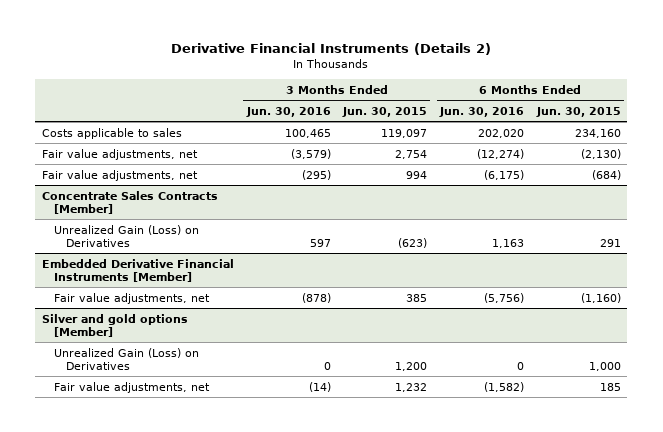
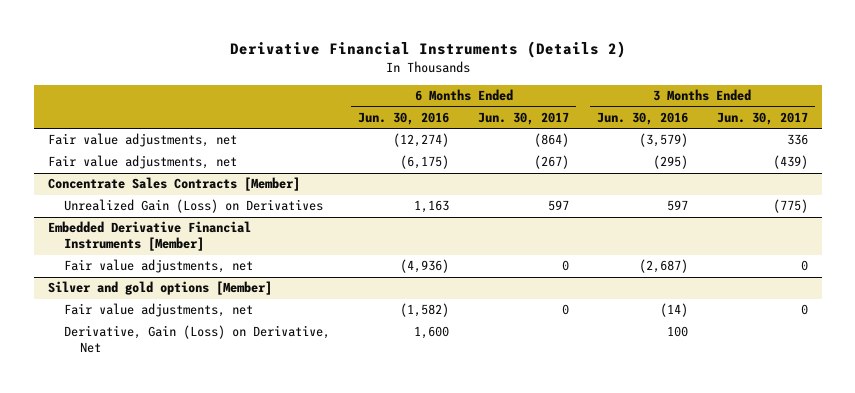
[342,106,428,117] Jun. 30, 2015 -> none
[535,106,621,117] Jun. 30, 2015 -> none
none -> [477,111,569,125] Jun. 30, 2017
none -> [716,111,808,125] Jun. 30, 2017
[41,127,182,139] Costs applicable to sales -> none
[301,292,331,303] (878) -> [639,259,689,274] (2,687)
[484,292,525,303] (5,756) -> [400,259,450,274] (4,936)
[53,347,199,370] Unrealized Gain (Loss) on Derivatives -> none
none -> [63,325,330,354] Derivative, Gain (Loss) on Derivative, Net

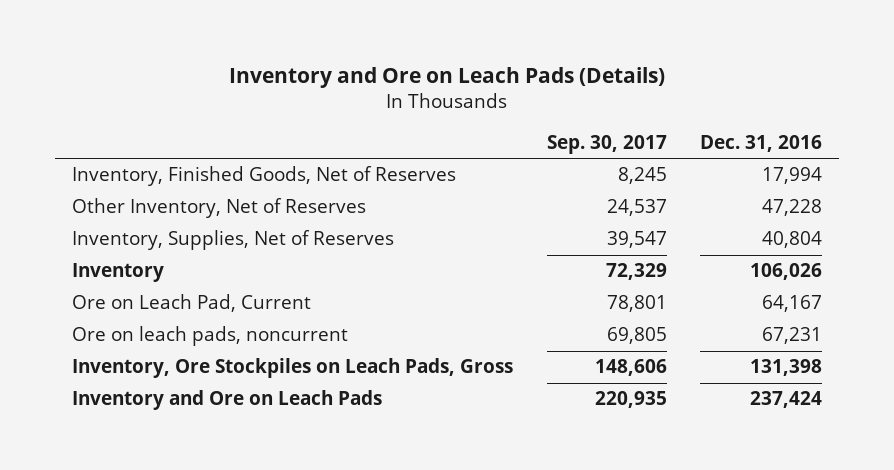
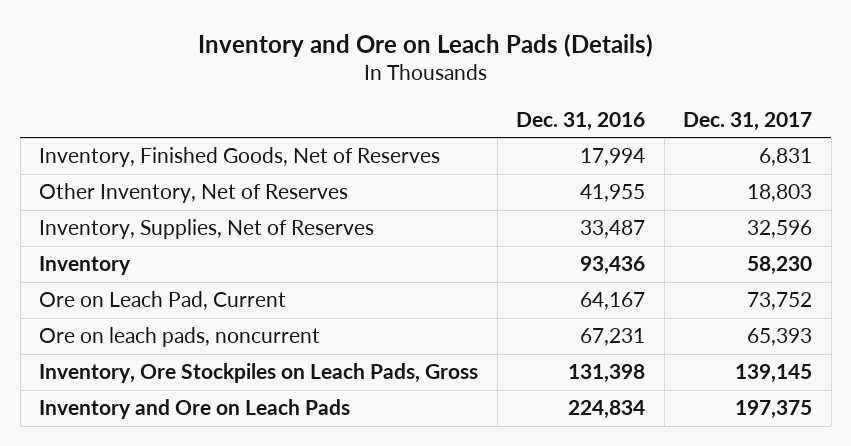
[546,134,667,154] Sep. 30, 2017 -> none
none -> [683,111,813,131] Dec. 31, 2017
[762,199,823,217] 47,228 -> [580,184,646,203] 41,955
[762,231,823,249] 40,804 -> [580,220,646,239] 33,487
[750,263,823,281] 106,026 -> [580,256,646,276] 93,436
[750,391,823,409] 237,424 -> [568,400,646,420] 224,834

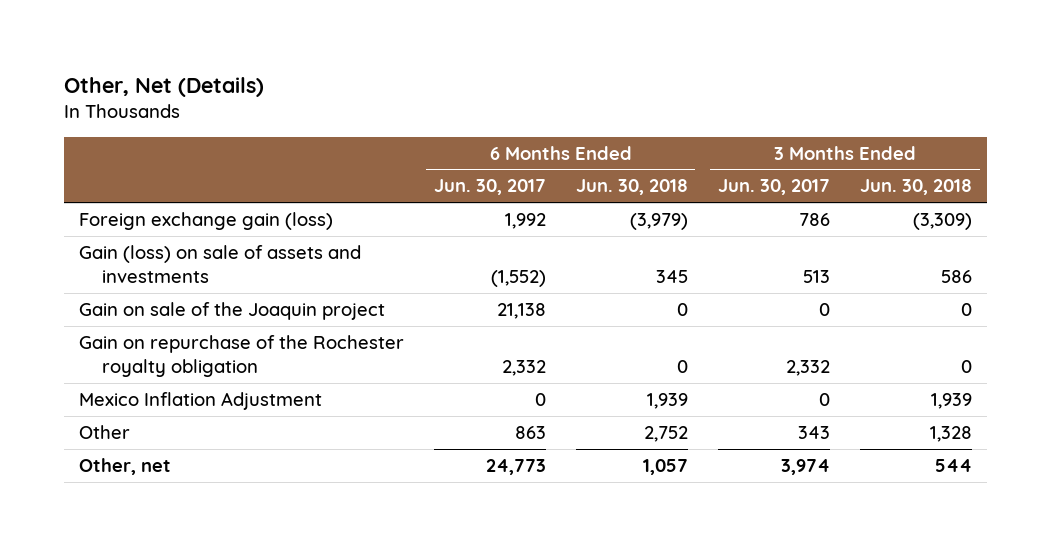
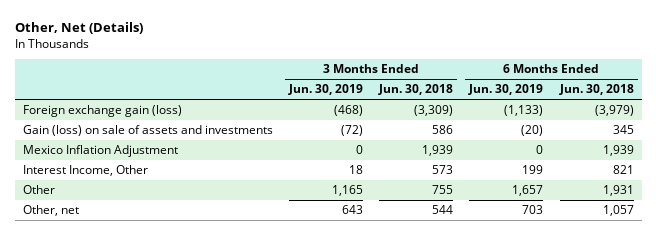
[433,179,546,196] Jun. 30, 2017 -> none
[717,179,830,196] Jun. 30, 2017 -> none
none -> [287,84,363,96] Jun. 30, 2019
none -> [468,84,544,96] Jun. 30, 2019
[78,301,385,320] Gain on sale of the Joaquin project -> none
[78,334,404,377] Gain on repurchase of the Rochester royalty obligation -> none
none -> [22,165,148,177] Interest Income, Other
[643,425,688,442] 2,752 -> [602,185,634,197] 1,931
[930,425,973,442] 1,328 -> [432,185,454,195] 755

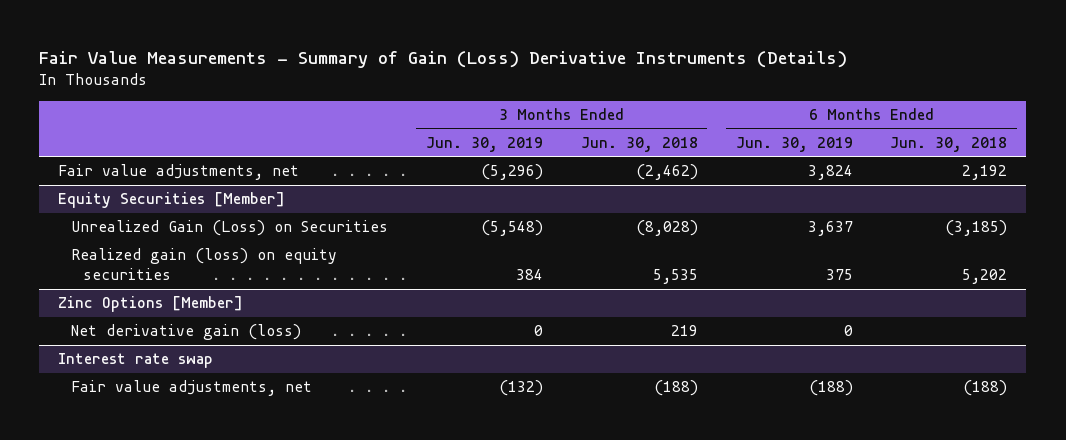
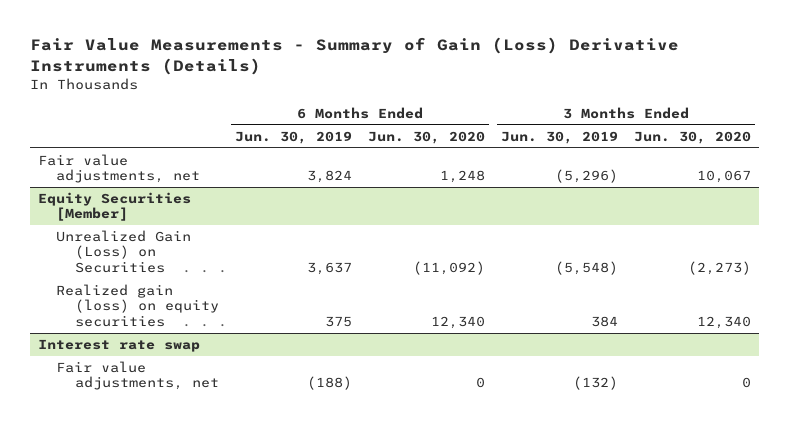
[580,137,698,153] Jun. 30, 2018 -> none
[890,137,1008,153] Jun. 30, 2018 -> none
none -> [367,130,485,144] Jun. 30, 2020
none -> [634,130,752,144] Jun. 30, 2020
[58,296,244,313] Zinc Options [Member] -> none
[70,324,301,341] Net derivative gain (loss) -> none

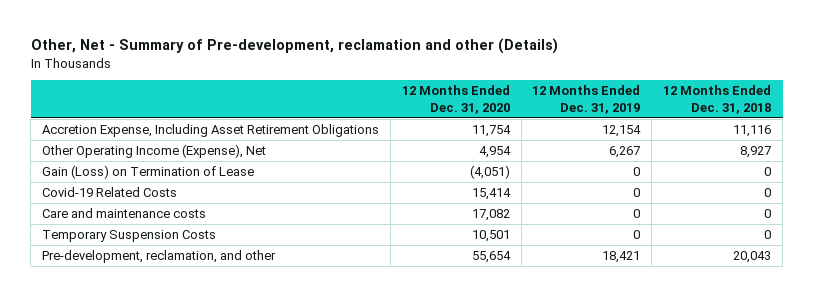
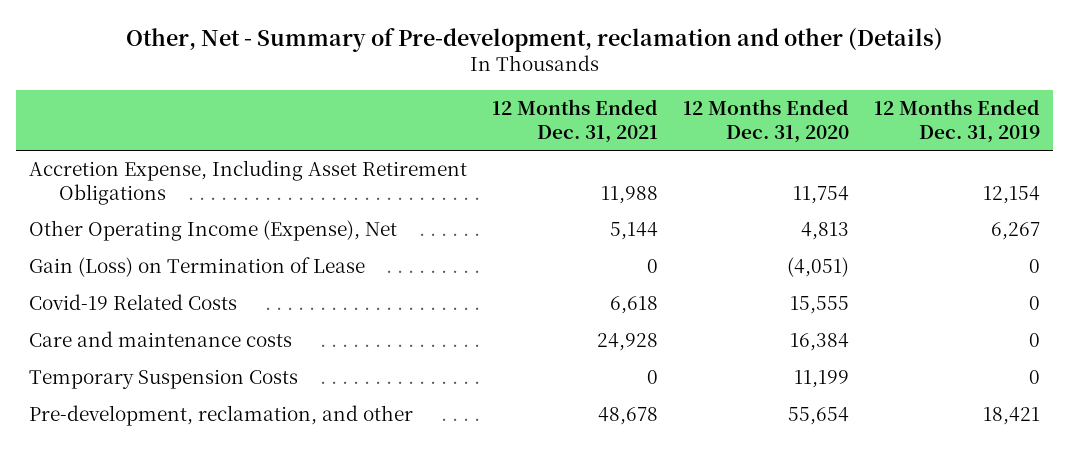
[663,85,772,114] 12 Months Ended Dec. 31, 2018 -> none
none -> [492,99,659,143] 12 Months Ended Dec. 31, 2021
[478,146,511,159] 4,954 -> [801,222,850,241] 4,813
[471,188,511,201] 15,414 -> [790,296,850,315] 15,555
[471,209,510,222] 17,082 -> [790,333,850,352] 16,384
[471,230,510,243] 10,501 -> [794,370,850,389] 11,199

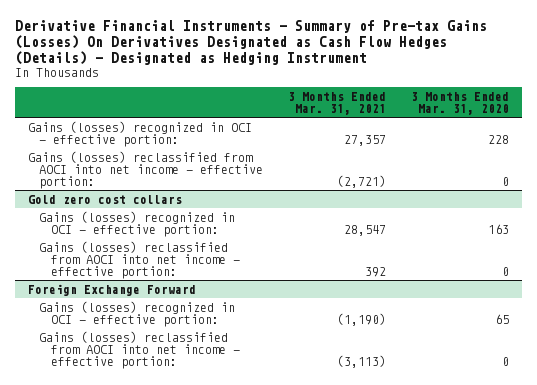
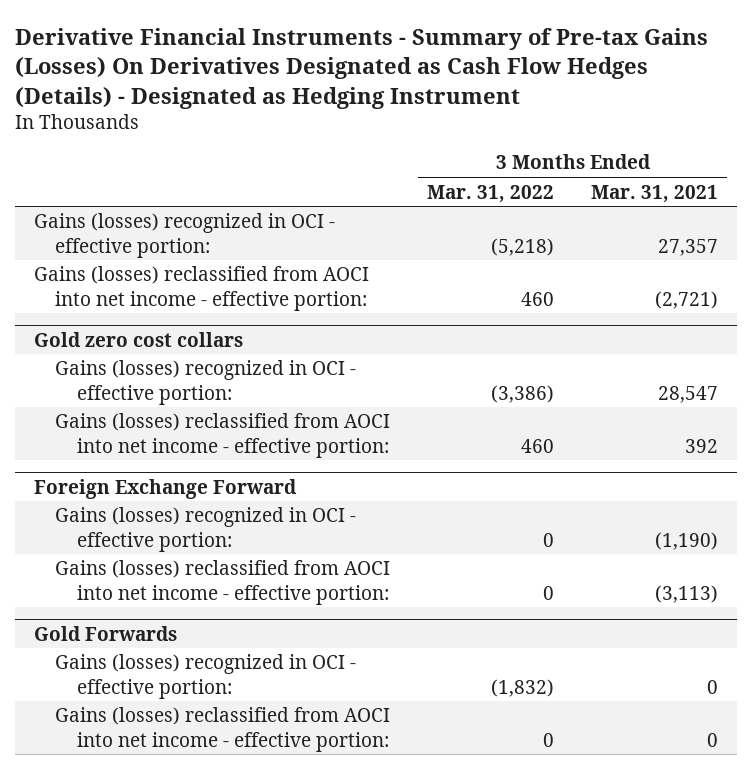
[411,91,510,115] 3 Months Ended Mar. 31, 2020 -> none
none -> [427,184,555,203] Mar. 31, 2022
none -> [33,625,177,641] Gold Forwards
none -> [55,654,357,699] Gains (losses) recognized in OCI - effective portion:
none -> [55,707,391,752] Gains (losses) reclassified from AOCI into net income - effective portion:

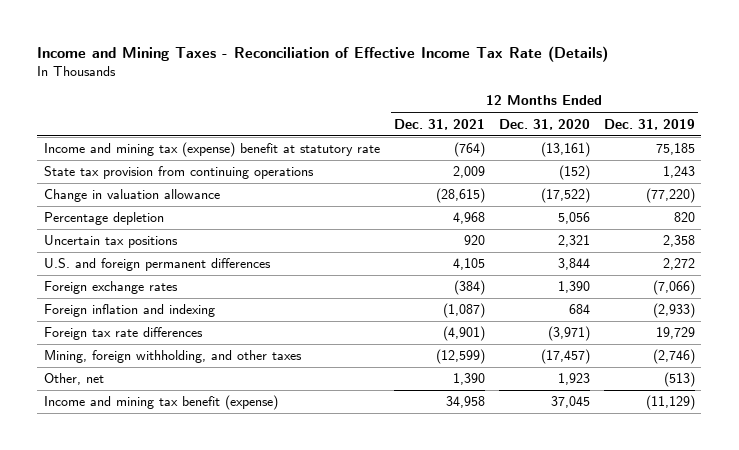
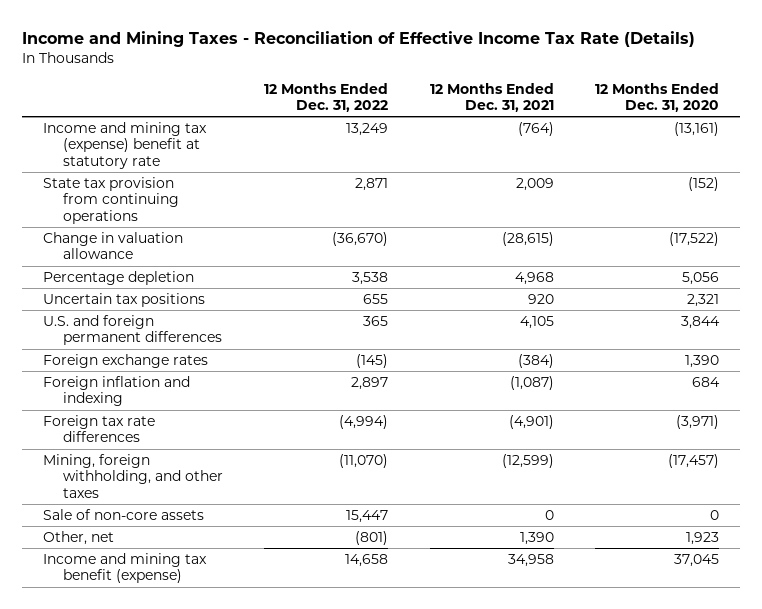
[603,118,695,130] Dec. 31, 2019 -> none
none -> [264,82,389,112] 12 Months Ended Dec. 31, 2022
none -> [43,509,205,521] Sale of non-core assets

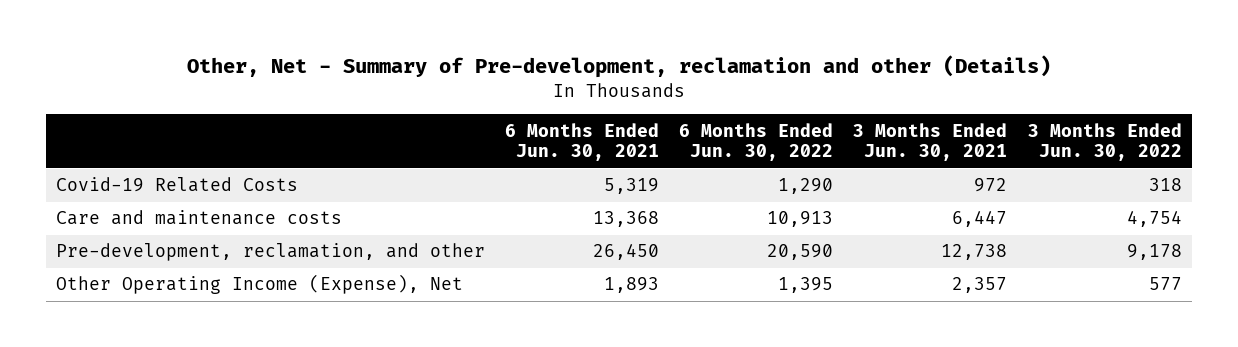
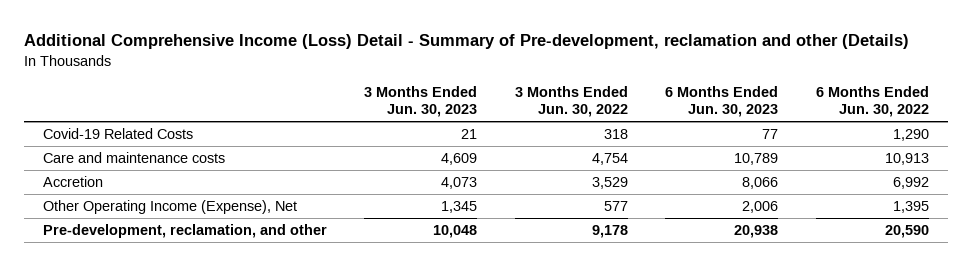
[186,55,1051,79] Other, Net - Summary of Pre-development, reclamation and other (Details) -> [24,34,910,50] Additional Comprehensive Income (Loss) Detail - Summary of Pre-development, reclamation and other (Details)
[505,122,660,162] 6 Months Ended Jun. 30, 2021 -> none
[853,122,1008,162] 3 Months Ended Jun. 30, 2021 -> none
none -> [364,85,478,118] 3 Months Ended Jun. 30, 2023
none -> [665,85,779,118] 6 Months Ended Jun. 30, 2023
none -> [42,175,103,187] Accretion
[56,243,486,262] Pre-development, reclamation, and other -> [42,223,327,238] Pre-development, reclamation, and other

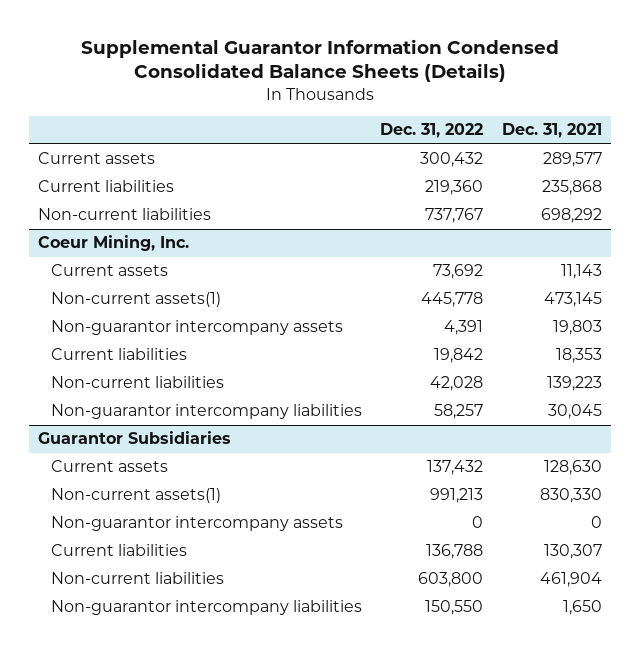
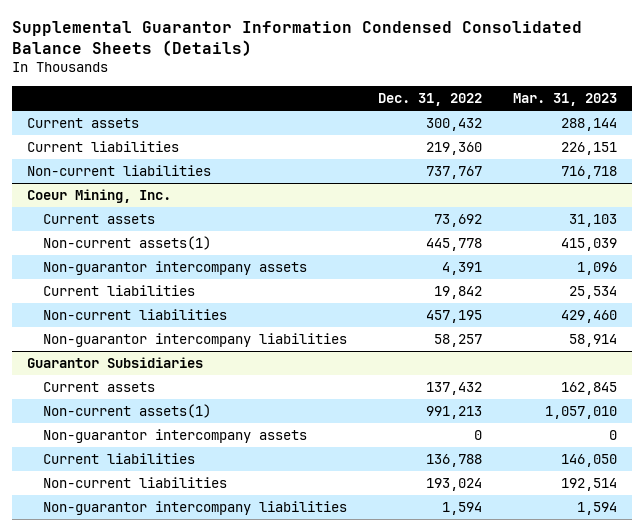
[501,123,602,139] Dec. 31, 2021 -> none
none -> [513,92,618,106] Mar. 31, 2023
[430,376,484,392] 42,028 -> [426,310,483,324] 457,195
[418,572,484,588] 603,800 -> [426,478,483,492] 193,024
[425,600,484,616] 150,550 -> [442,502,483,516] 1,594

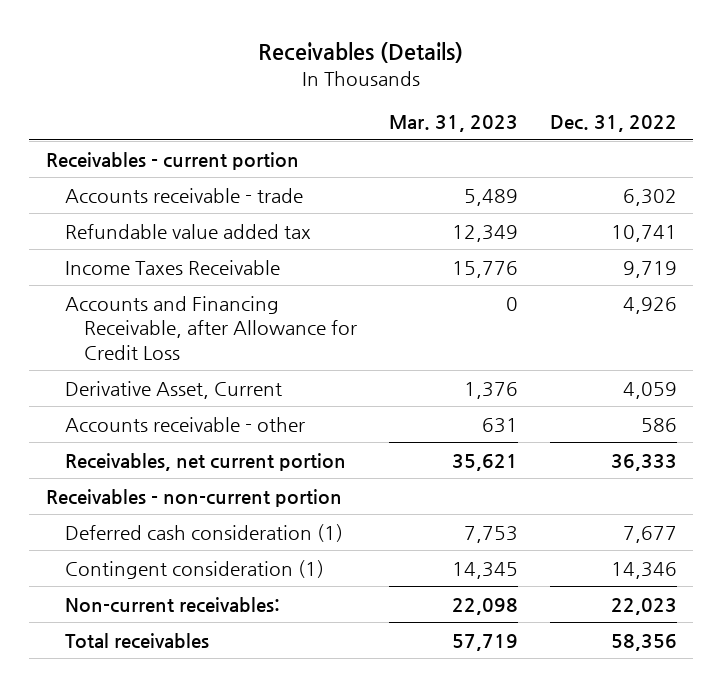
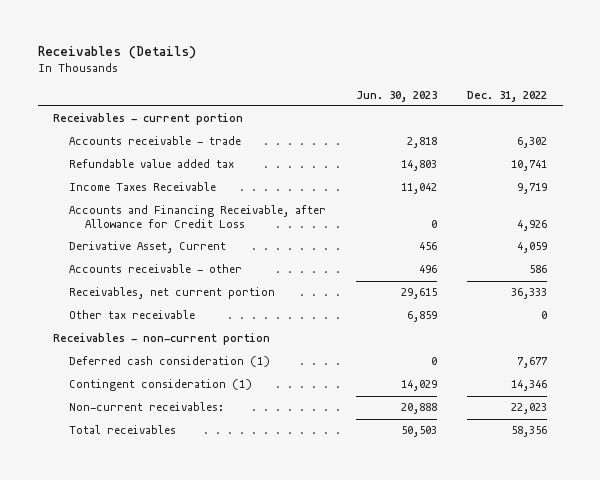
[388,115,518,133] Mar. 31, 2023 -> none
none -> [356,90,438,102] Jun. 30, 2023
none -> [68,310,195,320] Other tax receivable

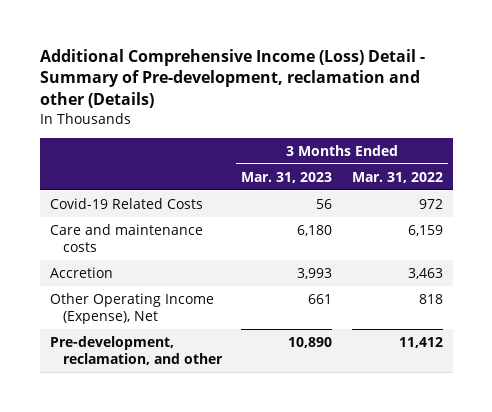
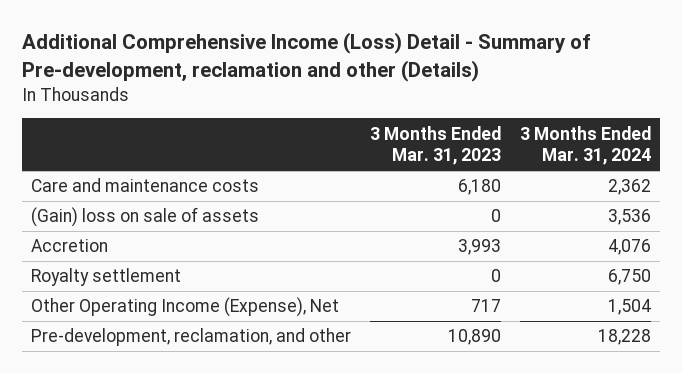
[351,171,443,183] Mar. 31, 2022 -> none
none -> [519,125,651,166] 3 Months Ended Mar. 31, 2024
[49,197,203,209] Covid-19 Related Costs -> none
none -> [31,207,260,228] (Gain) loss on sale of assets
none -> [31,268,182,287] Royalty settlement
[308,293,333,304] 661 -> [471,299,502,313] 717

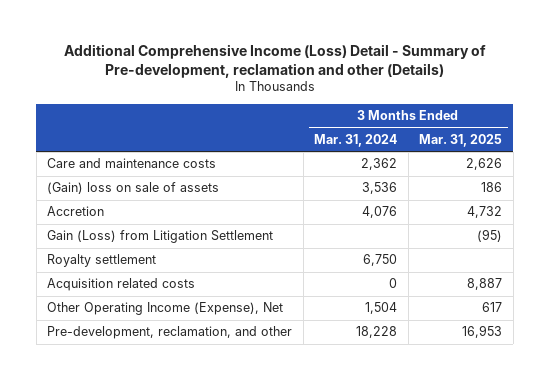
[370,125,502,166] 3 Months Ended Mar. 31, 2023 -> none
none -> [419,134,503,148] Mar. 31, 2025
none -> [47,230,274,244] Gain (Loss) from Litigation Settlement
none -> [47,278,196,292] Acquisition related costs

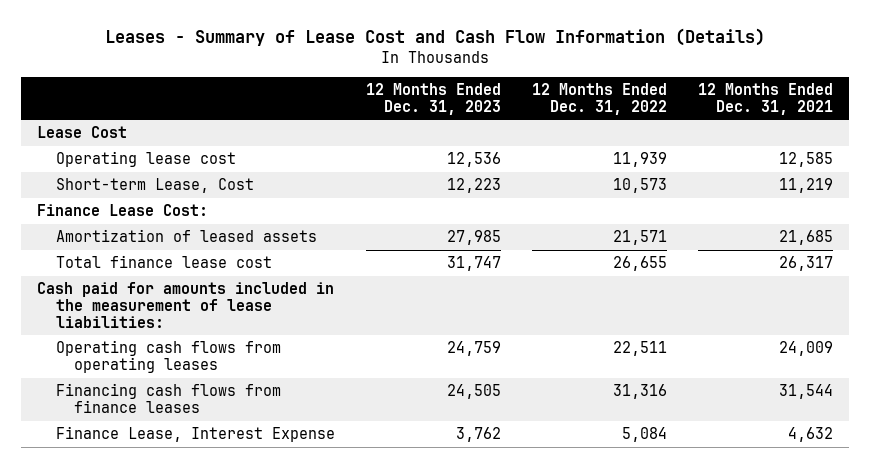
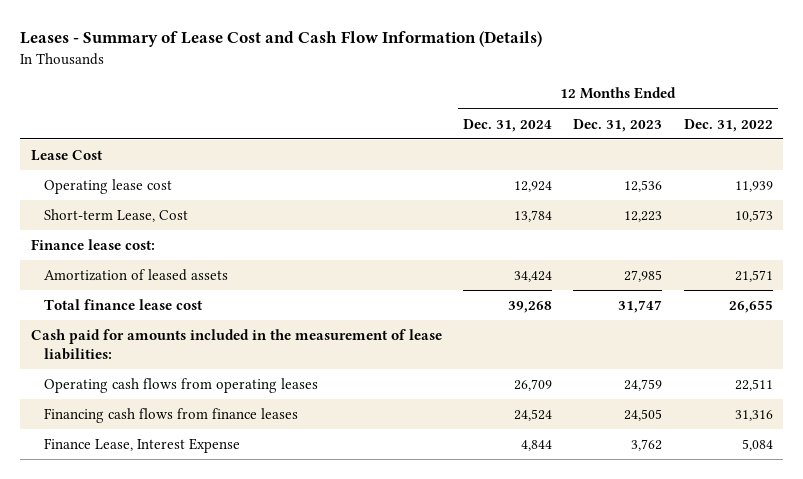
[698,83,834,115] 12 Months Ended Dec. 31, 2021 -> none
none -> [463,118,553,132] Dec. 31, 2024
[36,204,208,217] Finance Lease Cost: -> [30,238,155,250] Finance lease cost:

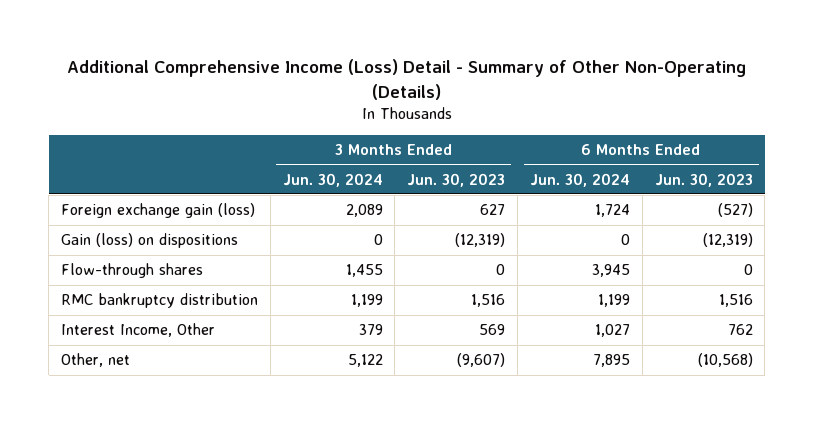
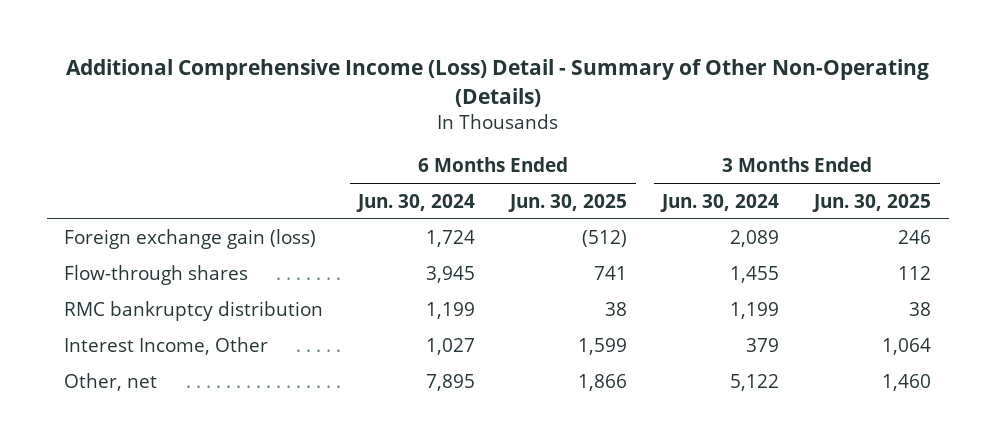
[407,172,506,187] Jun. 30, 2023 -> none
[654,172,753,187] Jun. 30, 2023 -> none
none -> [508,193,628,212] Jun. 30, 2025
none -> [812,193,932,212] Jun. 30, 2025
[60,233,238,249] Gain (loss) on dispositions -> none

